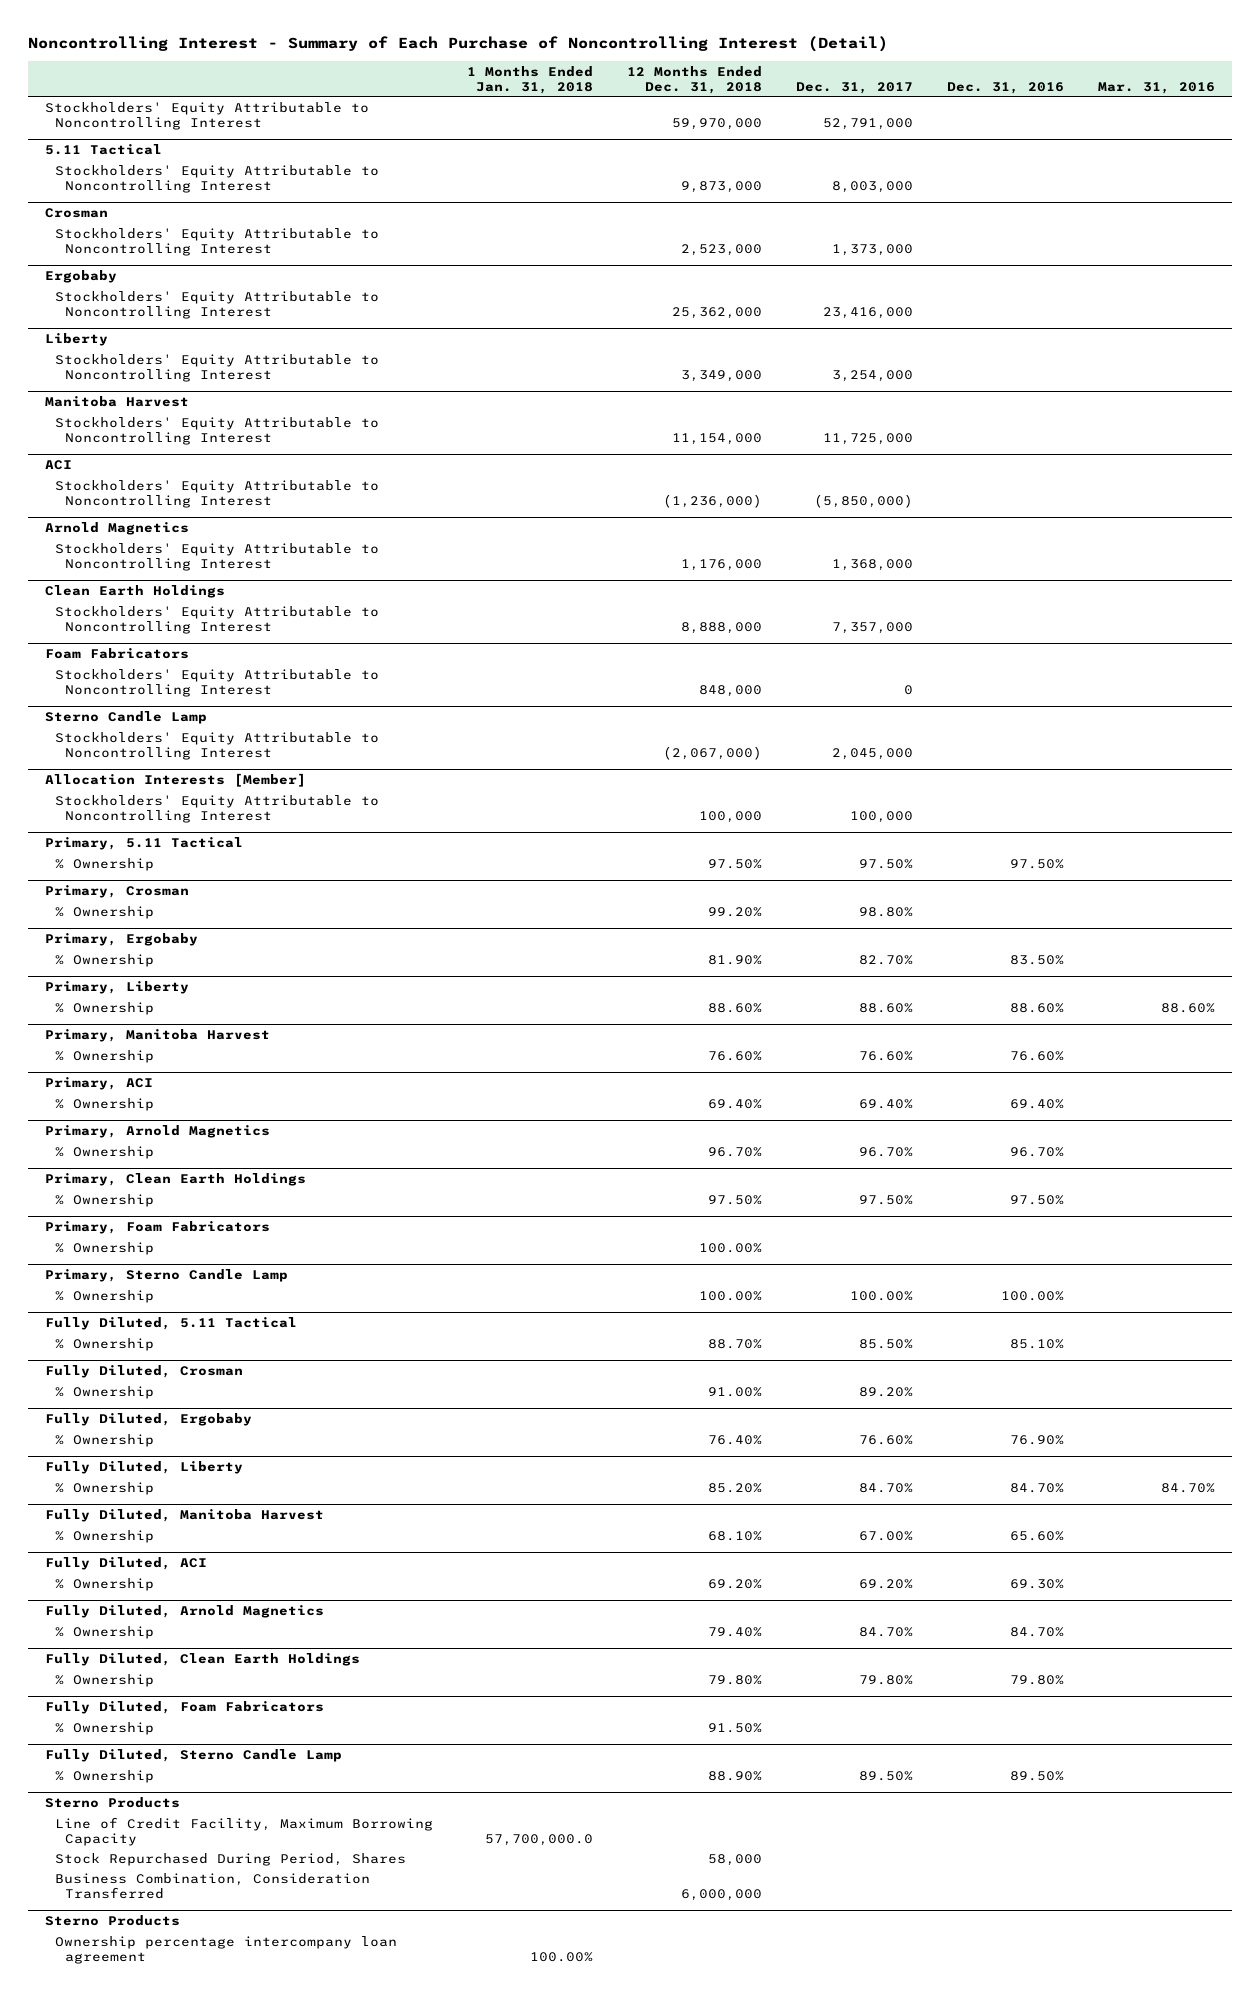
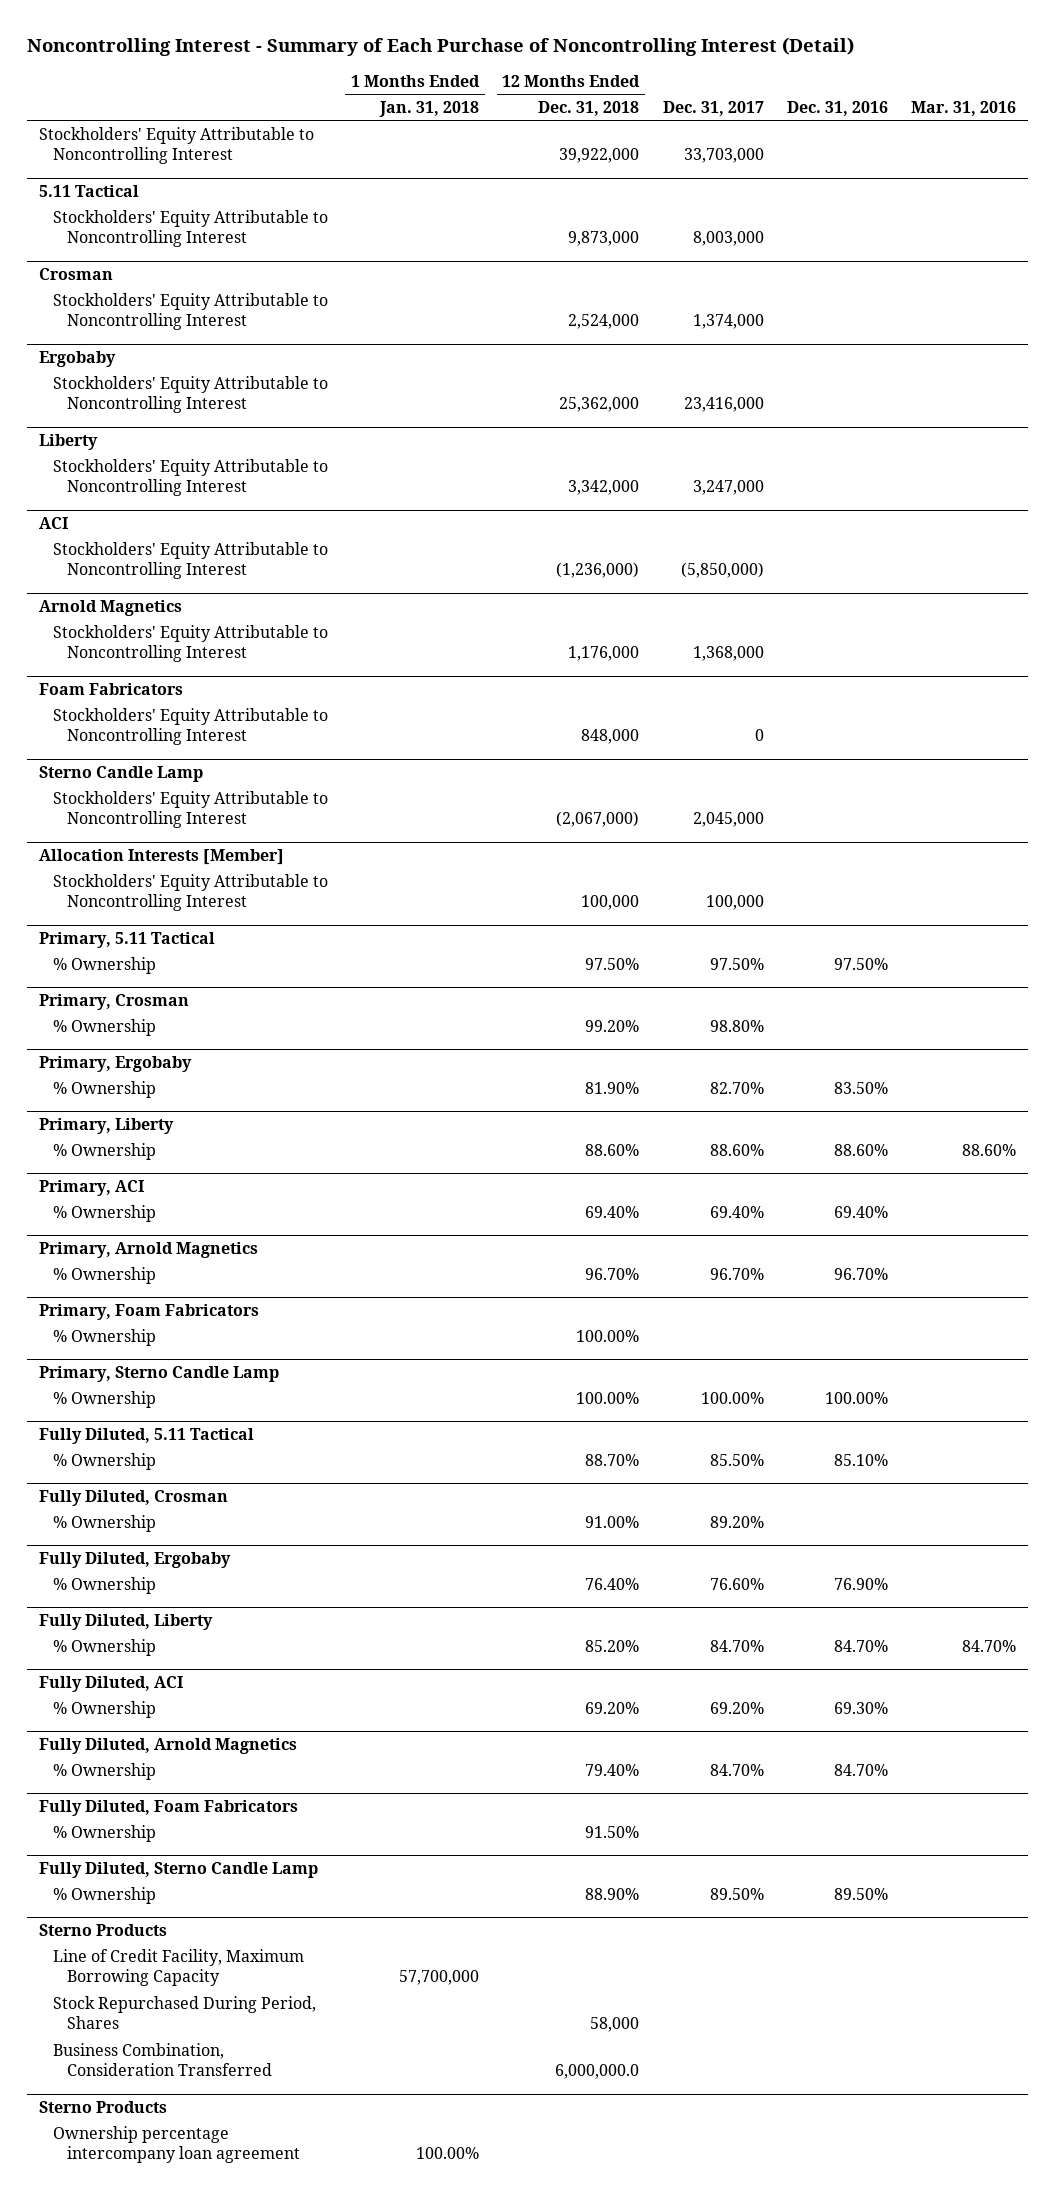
[671,117,762,130] 59,970,000 -> [559,148,640,164] 39,922,000
[822,117,913,130] 52,791,000 -> [683,148,764,164] 33,703,000
[680,243,762,256] 2,523,000 -> [568,314,640,330] 2,524,000
[831,243,913,256] 1,373,000 -> [692,314,764,330] 1,374,000
[45,396,190,408] Manitoba Harvest -> none
[54,416,379,445] Stockholders' Equity Attributable to Noncontrolling Interest -> none
[680,369,762,382] 3,349,000 -> [568,480,640,496] 3,342,000
[831,369,913,382] 3,254,000 -> [692,480,764,496] 3,247,000
[45,585,226,599] Clean Earth Holdings -> none
[54,605,379,634] Stockholders' Equity Attributable to Noncontrolling Interest -> none
[45,1029,271,1043] Primary, Manitoba Harvest -> none
[54,1049,154,1063] % Ownership -> none
[45,1173,307,1187] Primary, Clean Earth Holdings -> none
[54,1193,154,1207] % Ownership -> none
[45,1509,325,1523] Fully Diluted, Manitoba Harvest -> none
[54,1529,154,1543] % Ownership -> none
[45,1653,361,1667] Fully Diluted, Clean Earth Holdings -> none
[54,1673,154,1687] % Ownership -> none
[484,1833,593,1846] 57,700,000.0 -> [399,1970,480,1986] 57,700,000
[680,1888,762,1901] 6,000,000 -> [555,2064,640,2080] 6,000,000.0

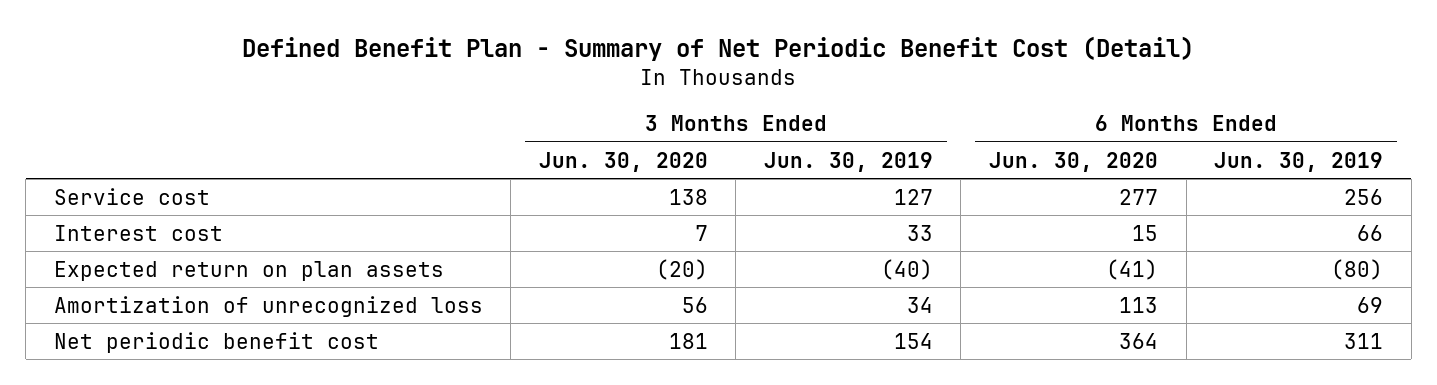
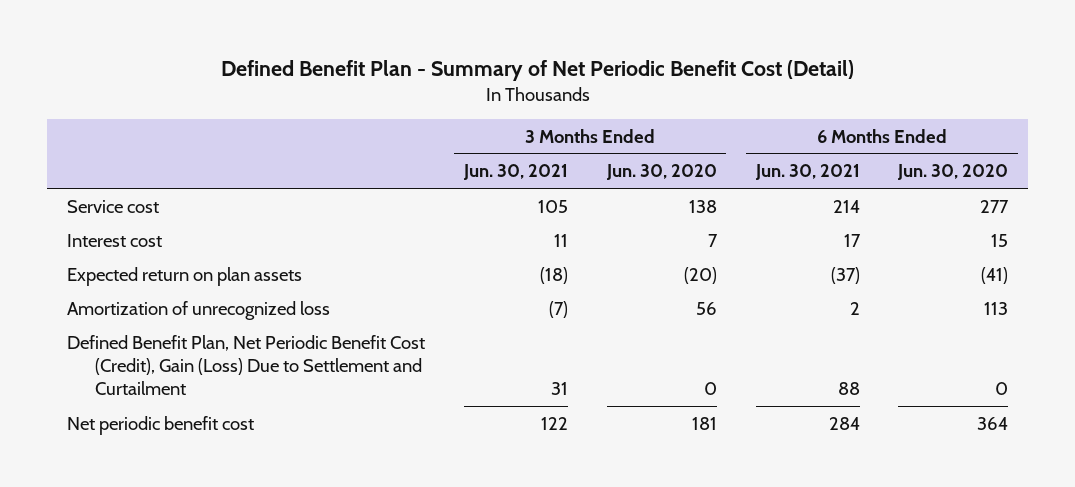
[763,151,933,172] Jun. 30, 2019 -> none
[1214,151,1384,172] Jun. 30, 2019 -> none
none -> [462,164,568,181] Jun. 30, 2021
none -> [754,164,860,181] Jun. 30, 2021
none -> [66,334,425,396] Defined Benefit Plan, Net Periodic Benefit Cost (Credit), Gain (Loss) Due to Settlement and Curtailment

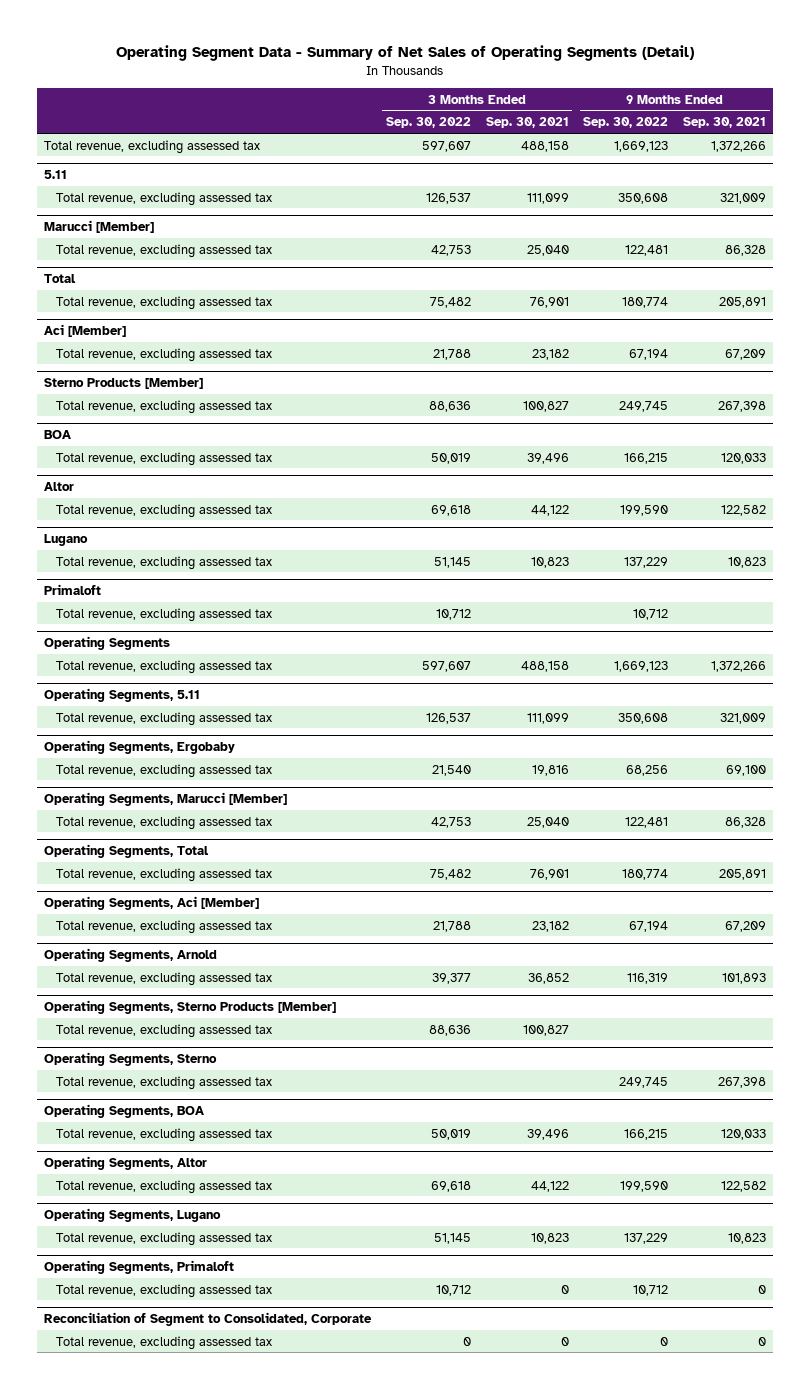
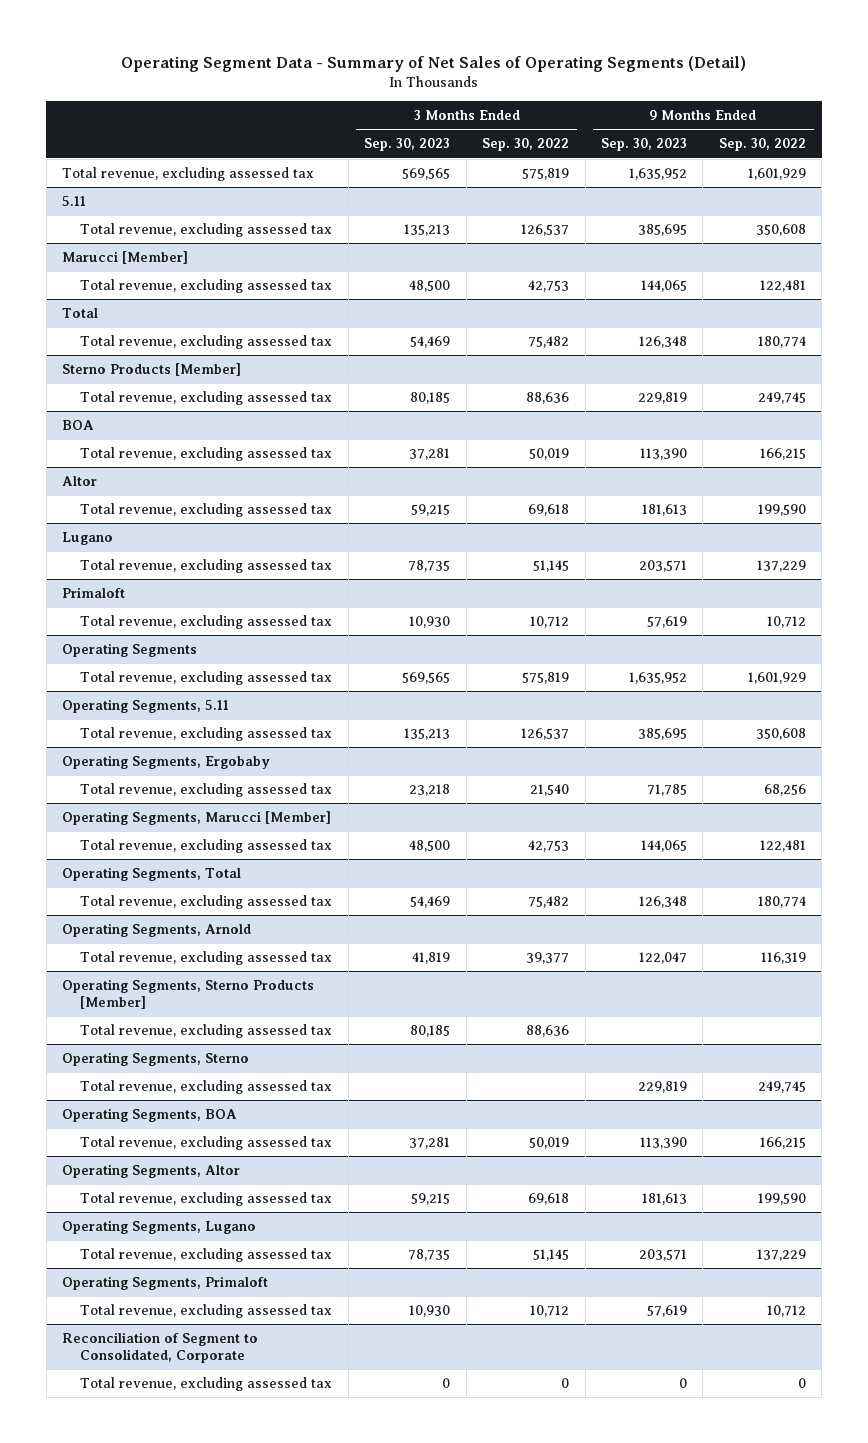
[485,117,569,129] Sep. 30, 2021 -> none
[682,117,766,129] Sep. 30, 2021 -> none
none -> [364,138,451,152] Sep. 30, 2023
none -> [601,138,688,152] Sep. 30, 2023
[421,140,471,152] 597,607 -> [522,167,570,180] 575,819
[614,140,669,152] 1,669,123 -> [747,167,806,180] 1,601,929
[44,324,127,338] Aci [Member] -> none
[56,347,273,362] Total revenue, excluding assessed tax -> none
[421,660,471,672] 597,607 -> [522,671,570,684] 575,819
[614,660,669,672] 1,669,123 -> [747,671,806,684] 1,601,929
[44,896,260,911] Operating Segments, Aci [Member] -> none
[56,919,273,934] Total revenue, excluding assessed tax -> none

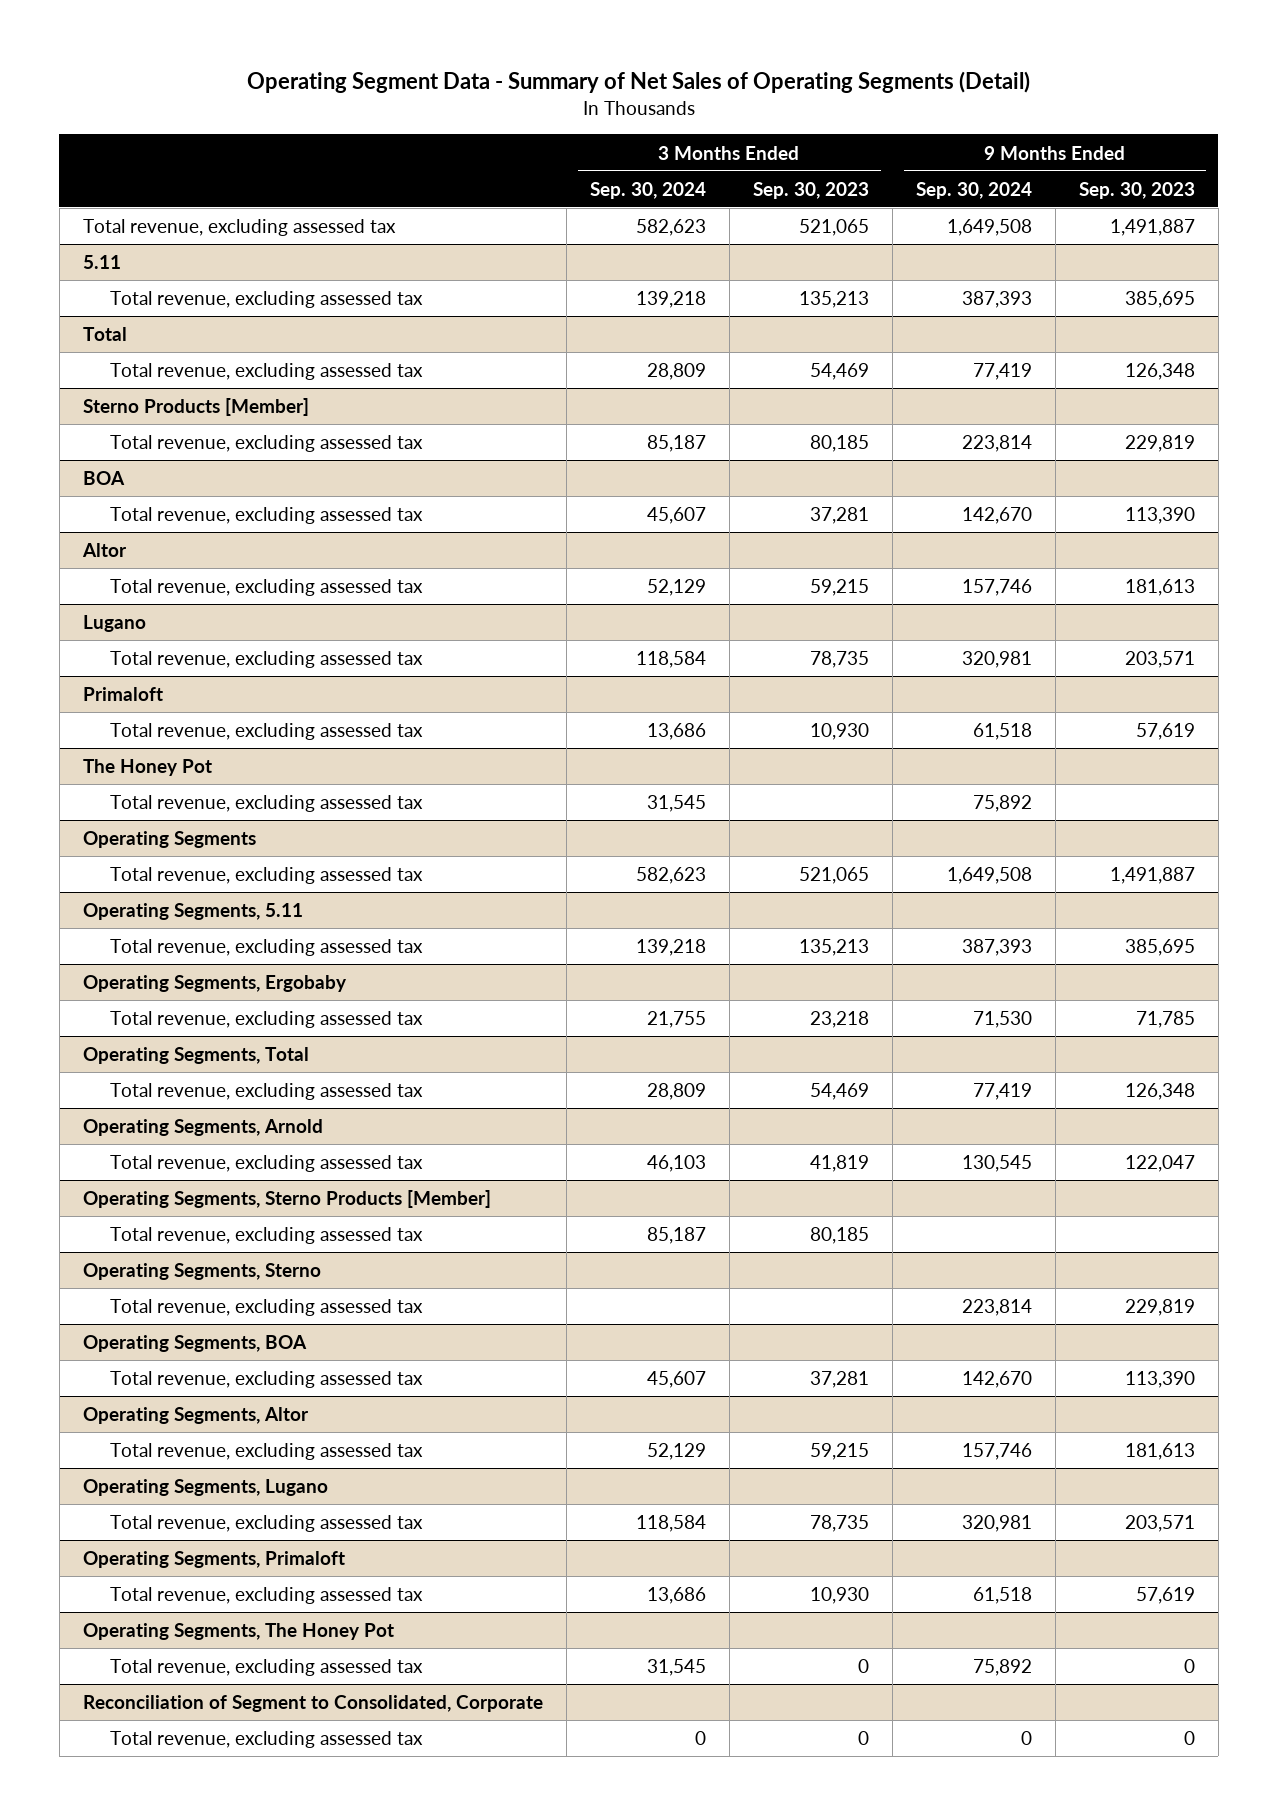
[482,138,570,152] Sep. 30, 2022 -> none
[718,138,806,152] Sep. 30, 2022 -> none
none -> [589,181,706,199] Sep. 30, 2024
none -> [915,181,1032,199] Sep. 30, 2024
[402,167,451,180] 569,565 -> [798,219,869,237] 521,065
[629,167,688,180] 1,635,952 -> [1109,219,1195,237] 1,491,887
[62,250,189,264] Marucci [Member] -> none
[80,278,333,293] Total revenue, excluding assessed tax -> none
none -> [82,759,212,777] The Honey Pot
none -> [109,795,423,813] Total revenue, excluding assessed tax
[402,671,451,684] 569,565 -> [798,867,869,885] 521,065
[629,671,688,684] 1,635,952 -> [1109,867,1195,885] 1,491,887
[62,810,332,825] Operating Segments, Marucci [Member] -> none
[80,838,333,853] Total revenue, excluding assessed tax -> none
none -> [82,1623,394,1641] Operating Segments, The Honey Pot
none -> [109,1659,423,1677] Total revenue, excluding assessed tax

